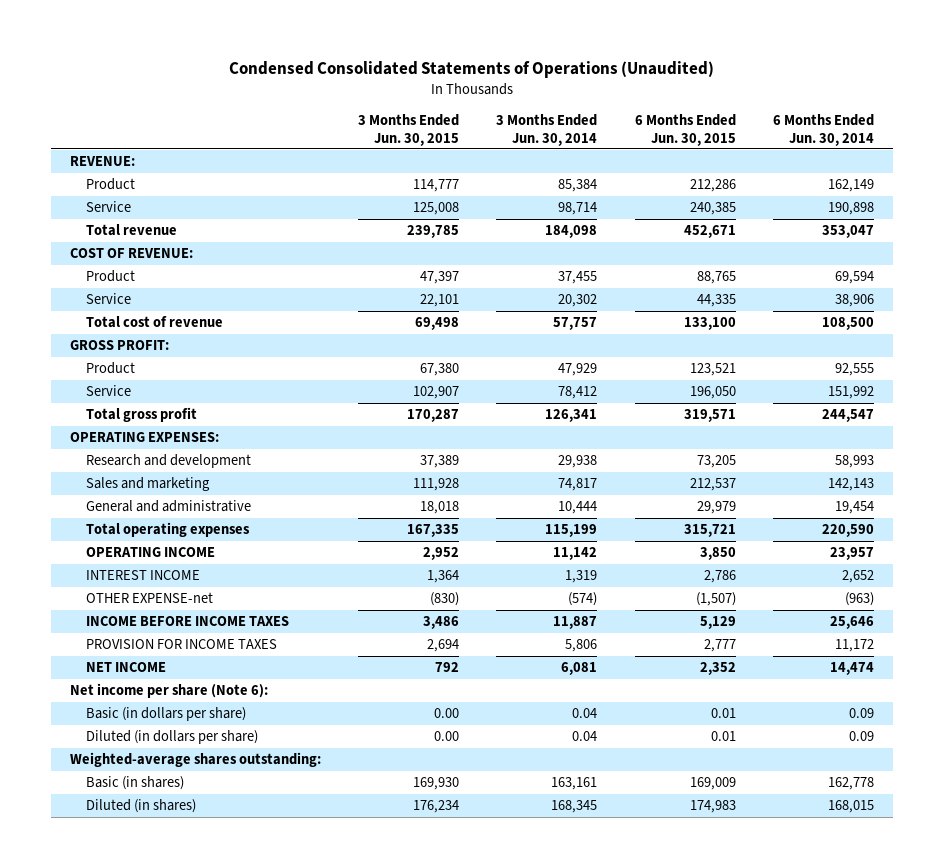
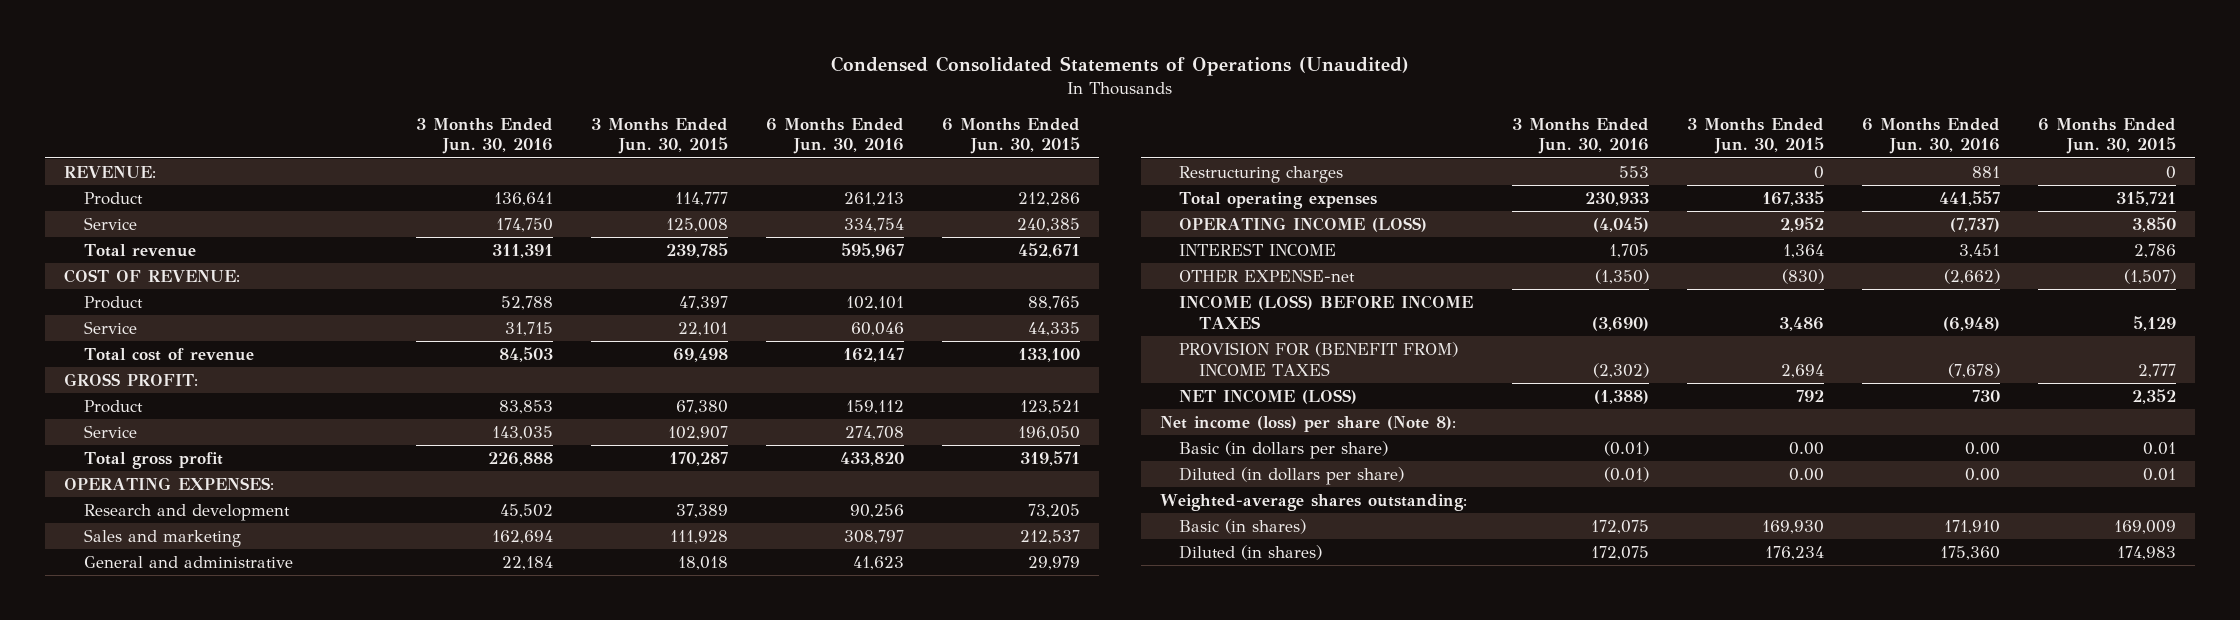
[496,113,598,146] 3 Months Ended Jun. 30, 2014 -> none
[773,113,875,146] 6 Months Ended Jun. 30, 2014 -> none
none -> [415,117,553,155] 3 Months Ended Jun. 30, 2016
none -> [765,117,904,155] 6 Months Ended Jun. 30, 2016
none -> [1179,165,1344,183] Restructuring charges
[86,547,216,558] OPERATING INCOME -> [1179,216,1428,232] OPERATING INCOME (LOSS)
[86,616,290,627] INCOME BEFORE INCOME TAXES -> [1179,294,1474,329] INCOME (LOSS) BEFORE INCOME TAXES
[86,639,278,650] PROVISION FOR INCOME TAXES -> [1179,341,1459,376] PROVISION FOR (BENEFIT FROM) INCOME TAXES
[86,662,167,673] NET INCOME -> [1179,388,1358,404] NET INCOME (LOSS)
[69,683,268,699] Net income per share (Note 6): -> [1160,415,1457,432] Net income (loss) per share (Note 8):

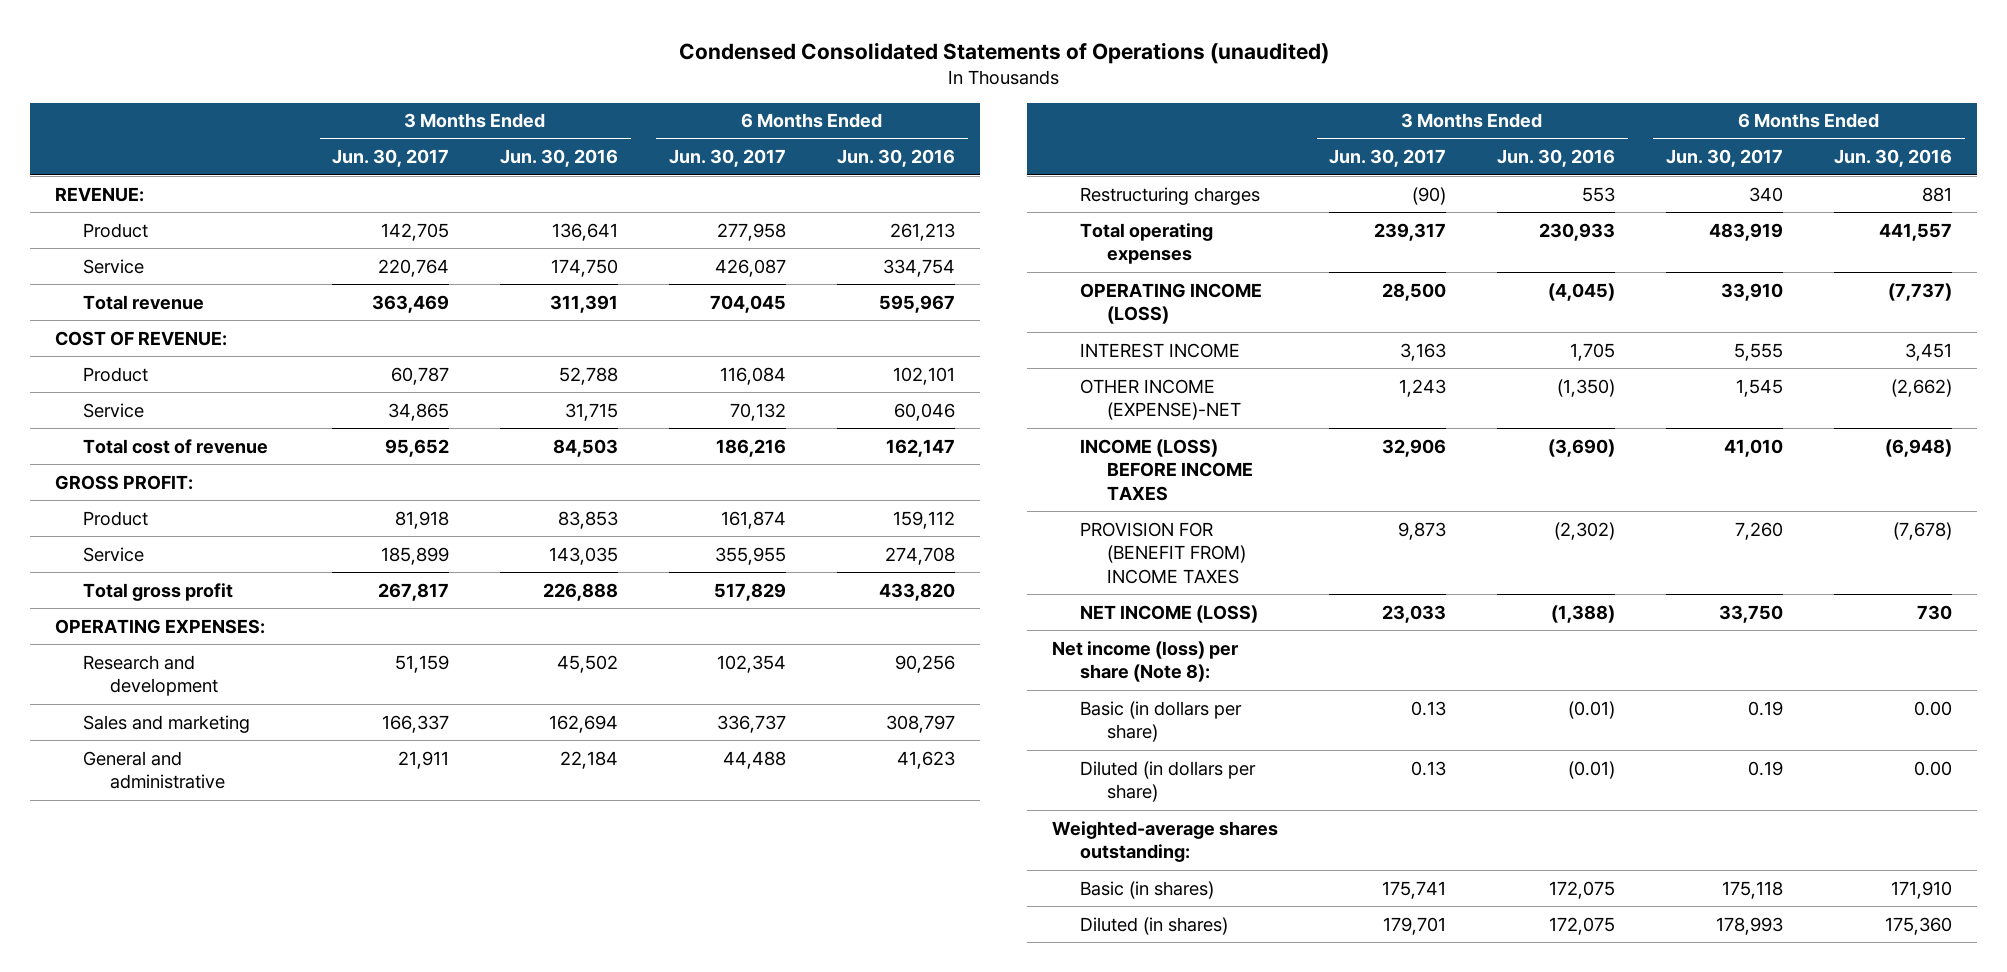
[830,56,1409,77] Condensed Consolidated Statements of Operations (Unaudited) -> [678,41,1329,64] Condensed Consolidated Statements of Operations (unaudited)
[590,117,728,155] 3 Months Ended Jun. 30, 2015 -> none
[941,117,1080,155] 6 Months Ended Jun. 30, 2015 -> none
none -> [332,149,450,168] Jun. 30, 2017
none -> [669,149,787,168] Jun. 30, 2017
[1179,268,1356,282] OTHER EXPENSE-net -> [1079,378,1242,421] OTHER INCOME (EXPENSE)-NET

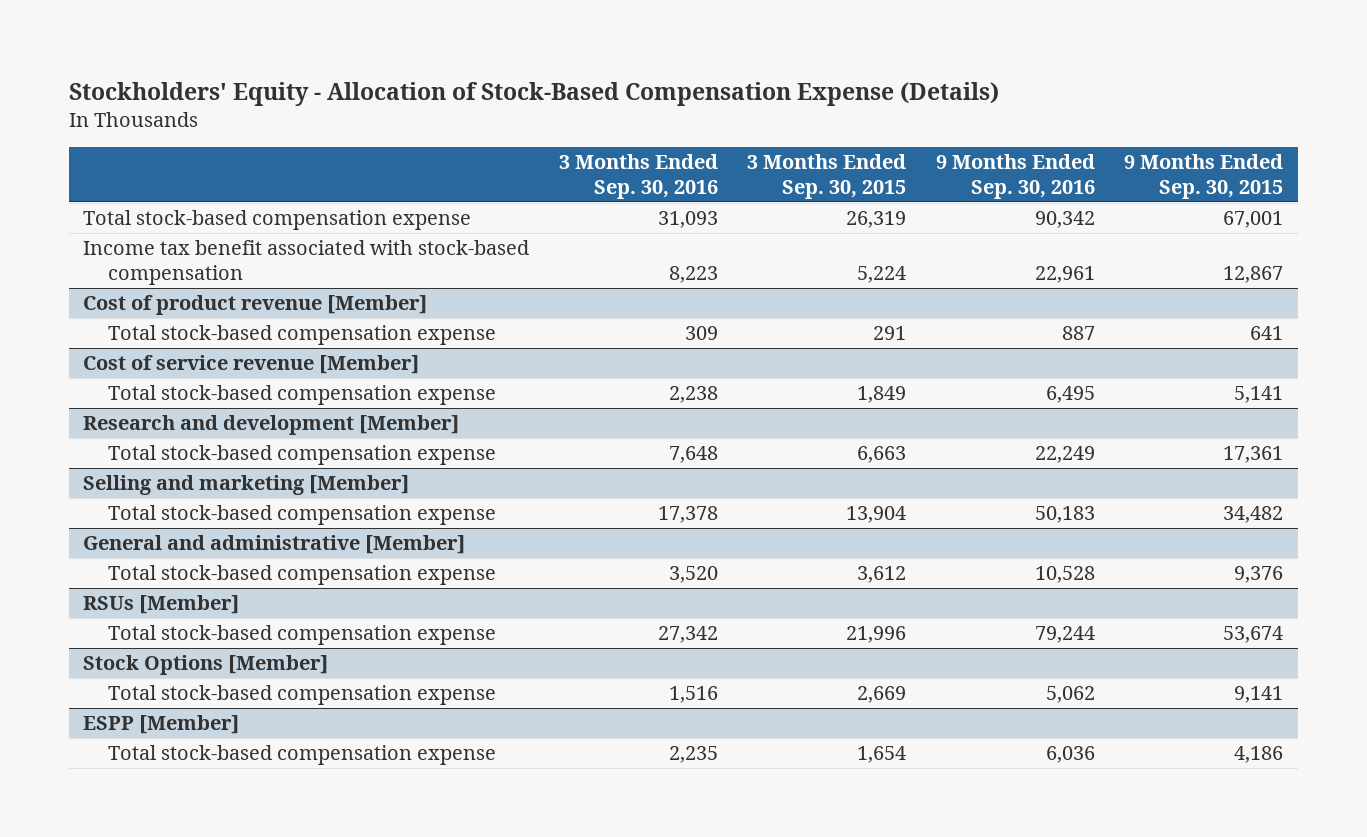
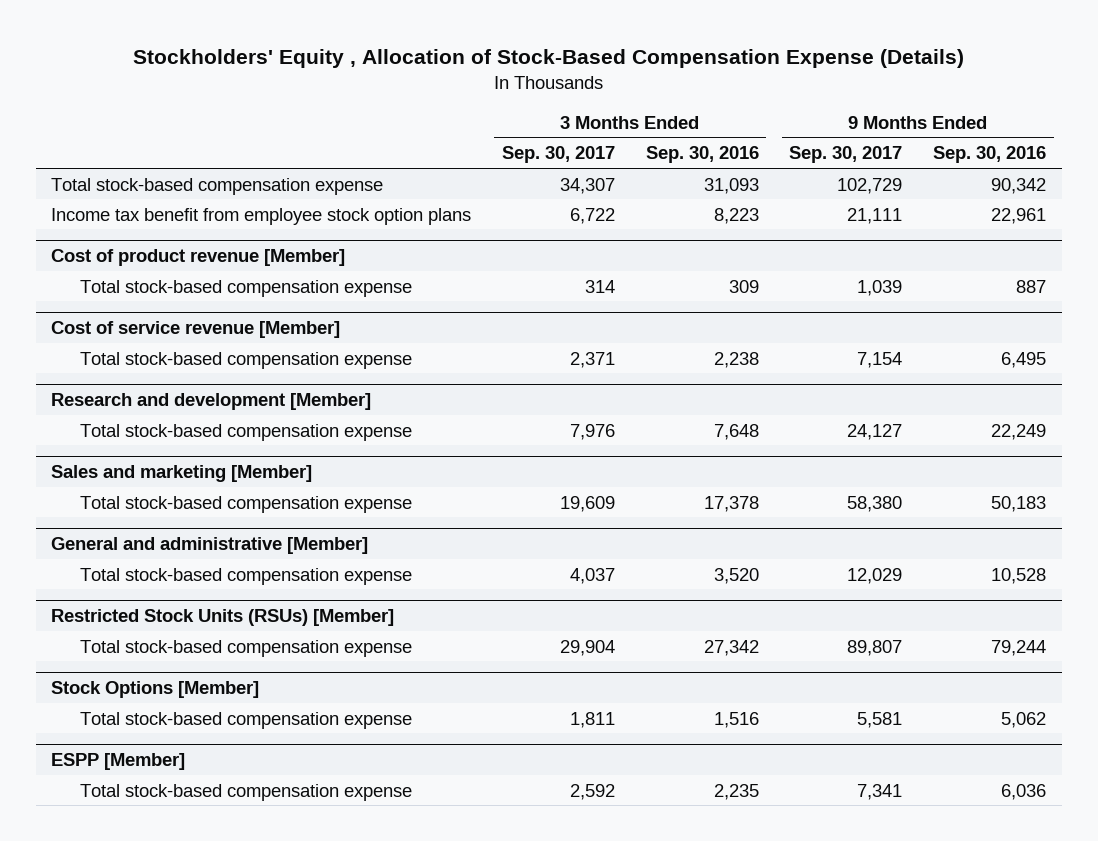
[68,81,999,106] Stockholders' Equity - Allocation of Stock-Based Compensation Expense (Details) -> [132,49,964,69] Stockholders' Equity , Allocation of Stock-Based Compensation Expense (Details)
[747,153,907,199] 3 Months Ended Sep. 30, 2015 -> none
[1124,153,1284,199] 9 Months Ended Sep. 30, 2015 -> none
none -> [502,146,616,164] Sep. 30, 2017
none -> [789,146,903,164] Sep. 30, 2017
[83,240,530,285] Income tax benefit associated with stock-based compensation -> [51,207,472,225] Income tax benefit from employee stock option plans
[83,475,410,496] Selling and marketing [Member] -> [51,465,313,483] Sales and marketing [Member]
[83,595,240,615] RSUs [Member] -> [51,609,395,627] Restricted Stock Units (RSUs) [Member]

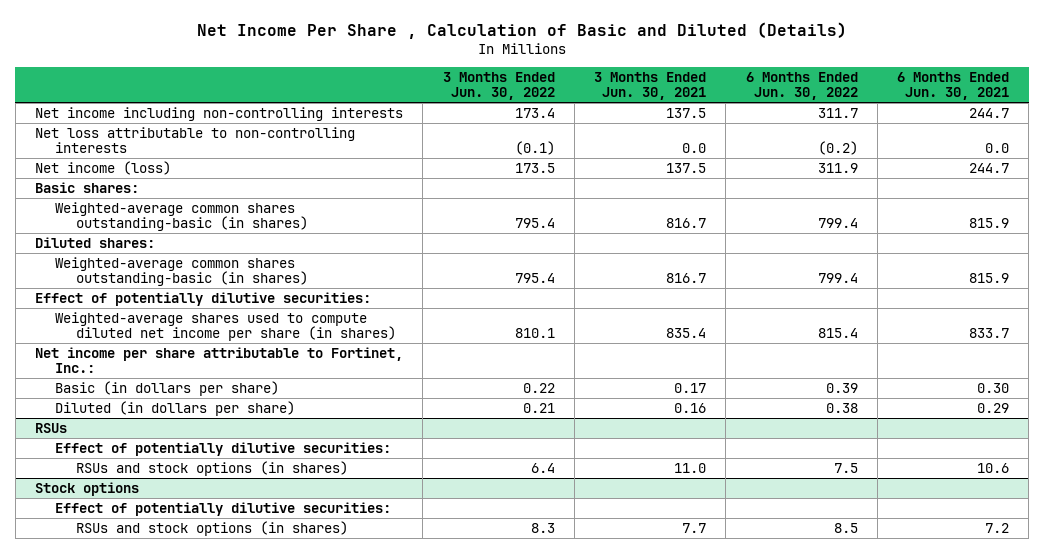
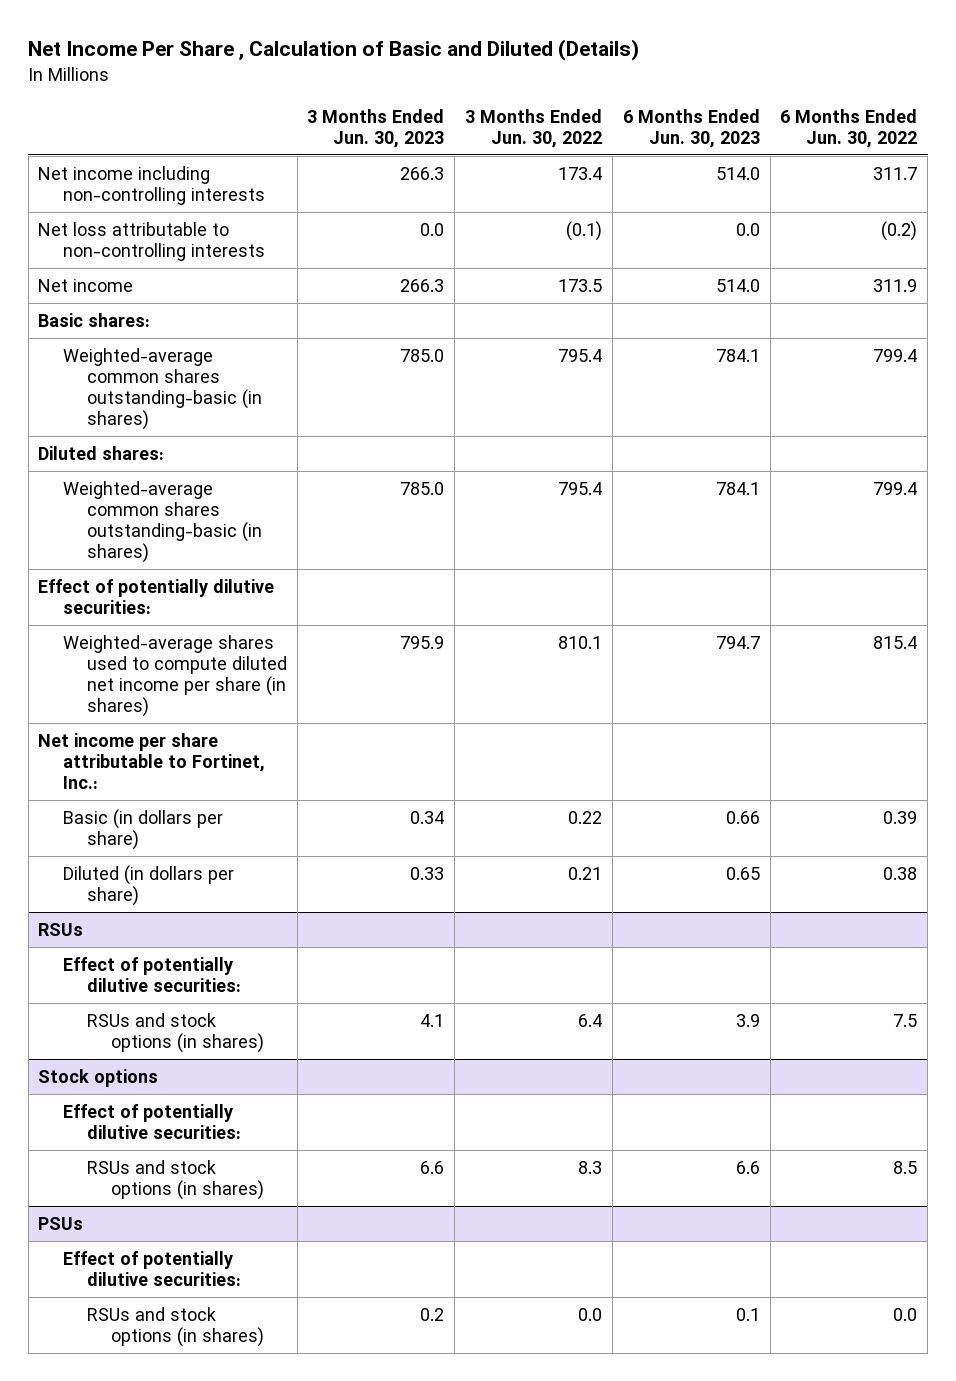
[594,71,707,101] 3 Months Ended Jun. 30, 2021 -> none
[897,71,1010,101] 6 Months Ended Jun. 30, 2021 -> none
none -> [307,108,445,148] 3 Months Ended Jun. 30, 2023
none -> [622,108,760,148] 6 Months Ended Jun. 30, 2023
[35,160,172,175] Net income (loss) -> [38,279,134,293] Net income
none -> [38,1217,84,1231] PSUs
none -> [62,1251,241,1287] Effect of potentially dilutive securities:
none -> [86,1307,264,1348] RSUs and stock options (in shares)

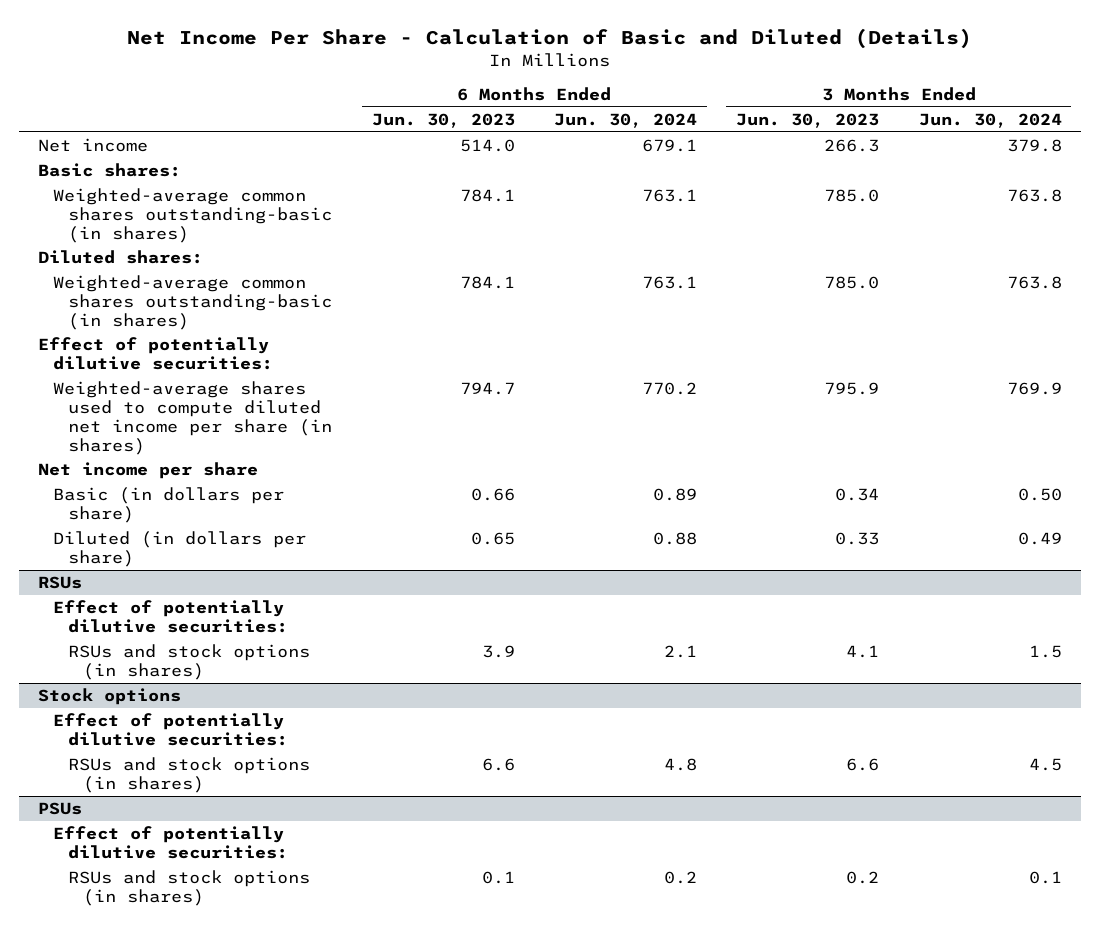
[28,39,640,62] Net Income Per Share , Calculation of Basic and Diluted (Details) -> [126,27,972,49] Net Income Per Share - Calculation of Basic and Diluted (Details)
[465,108,603,148] 3 Months Ended Jun. 30, 2022 -> none
[780,108,918,148] 6 Months Ended Jun. 30, 2022 -> none
none -> [553,112,697,128] Jun. 30, 2024
none -> [918,112,1062,128] Jun. 30, 2024
[38,166,265,206] Net income including non-controlling interests -> none
[38,222,265,262] Net loss attributable to non-controlling interests -> none
[38,733,265,790] Net income per share attributable to Fortinet, Inc.: -> [38,462,259,480] Net income per share

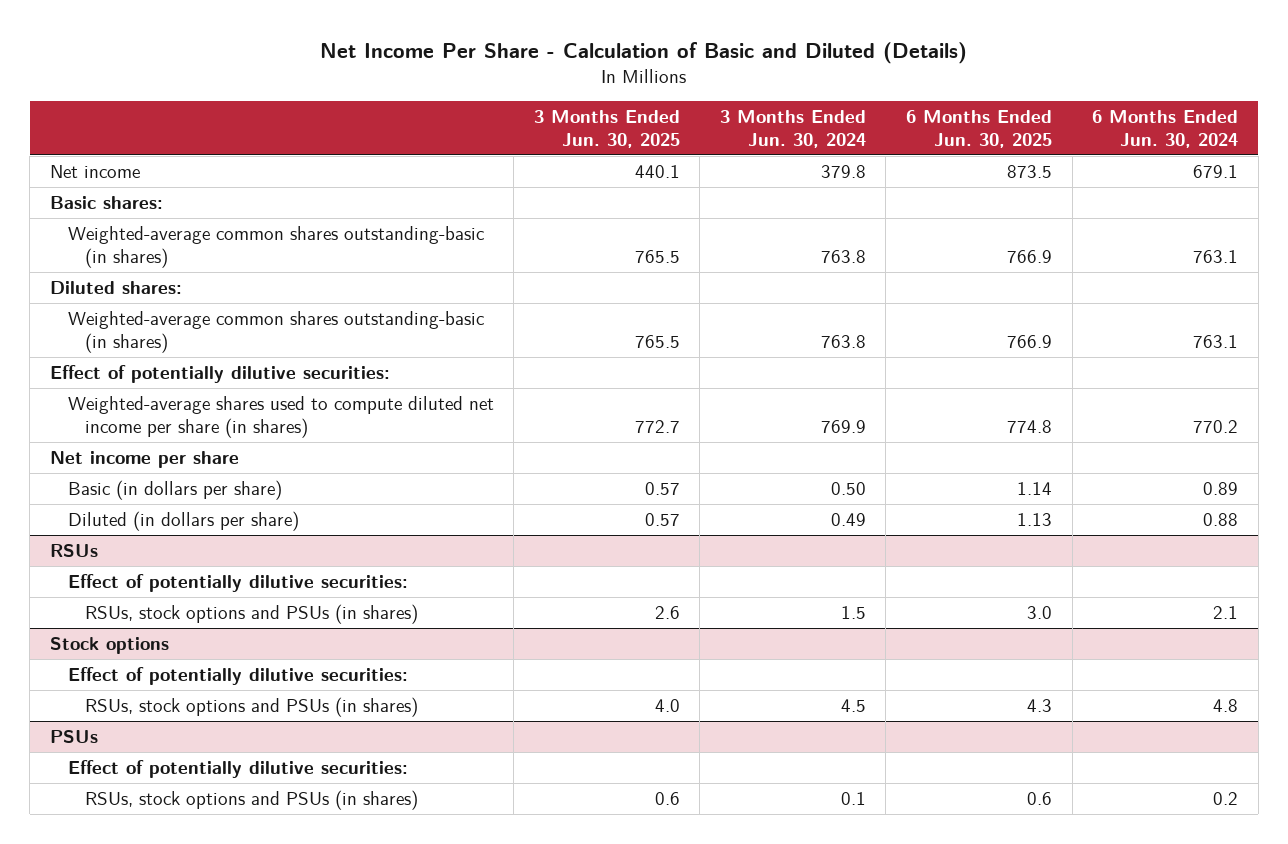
[371,112,515,128] Jun. 30, 2023 -> none
[736,112,880,128] Jun. 30, 2023 -> none
none -> [533,109,680,148] 3 Months Ended Jun. 30, 2025
none -> [906,109,1053,148] 6 Months Ended Jun. 30, 2025
[68,644,311,680] RSUs and stock options (in shares) -> [85,603,419,624] RSUs, stock options and PSUs (in shares)
[68,757,311,793] RSUs and stock options (in shares) -> [85,696,419,717] RSUs, stock options and PSUs (in shares)
[68,870,311,906] RSUs and stock options (in shares) -> [85,789,419,810] RSUs, stock options and PSUs (in shares)

